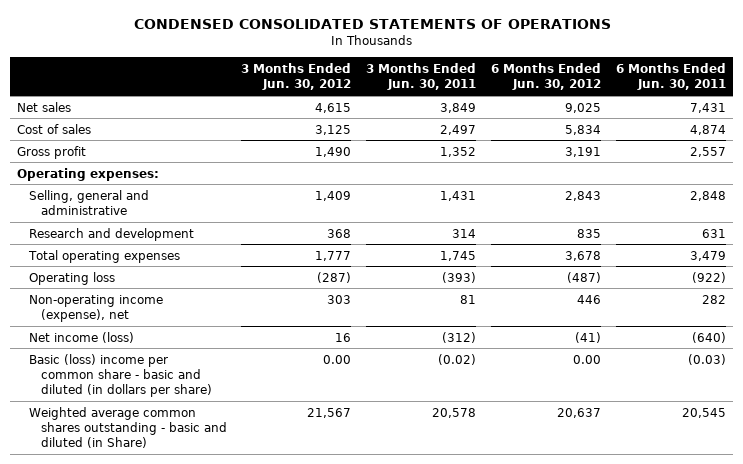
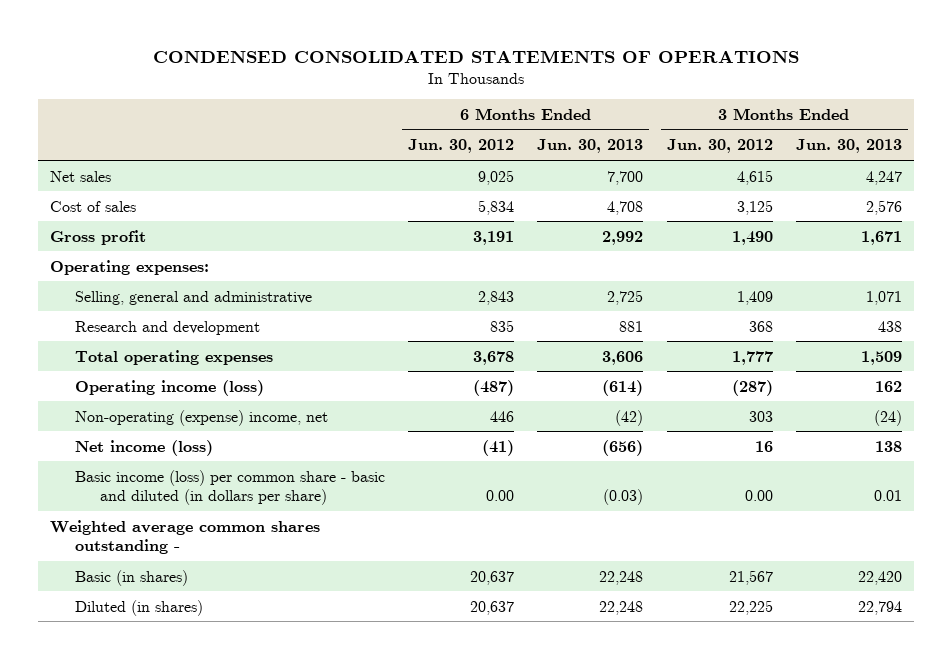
[366,62,477,91] 3 Months Ended Jun. 30, 2011 -> none
[615,62,726,91] 6 Months Ended Jun. 30, 2011 -> none
none -> [537,139,644,154] Jun. 30, 2013
none -> [796,139,903,154] Jun. 30, 2013
[28,271,115,285] Operating loss -> [74,379,264,396] Operating income (loss)
[28,294,163,323] Non-operating income (expense), net -> [74,409,328,426] Non-operating (expense) income, net
[28,353,212,398] Basic (loss) income per common share - basic and diluted (in dollars per share) -> [74,469,385,506] Basic income (loss) per common share - basic and diluted (in dollars per share)
none -> [49,519,320,555] Weighted average common shares outstanding -
[28,406,227,449] Weighted average common shares outstanding - basic and diluted (in Share) -> [74,569,188,586] Basic (in shares)
none -> [74,599,203,616] Diluted (in shares)

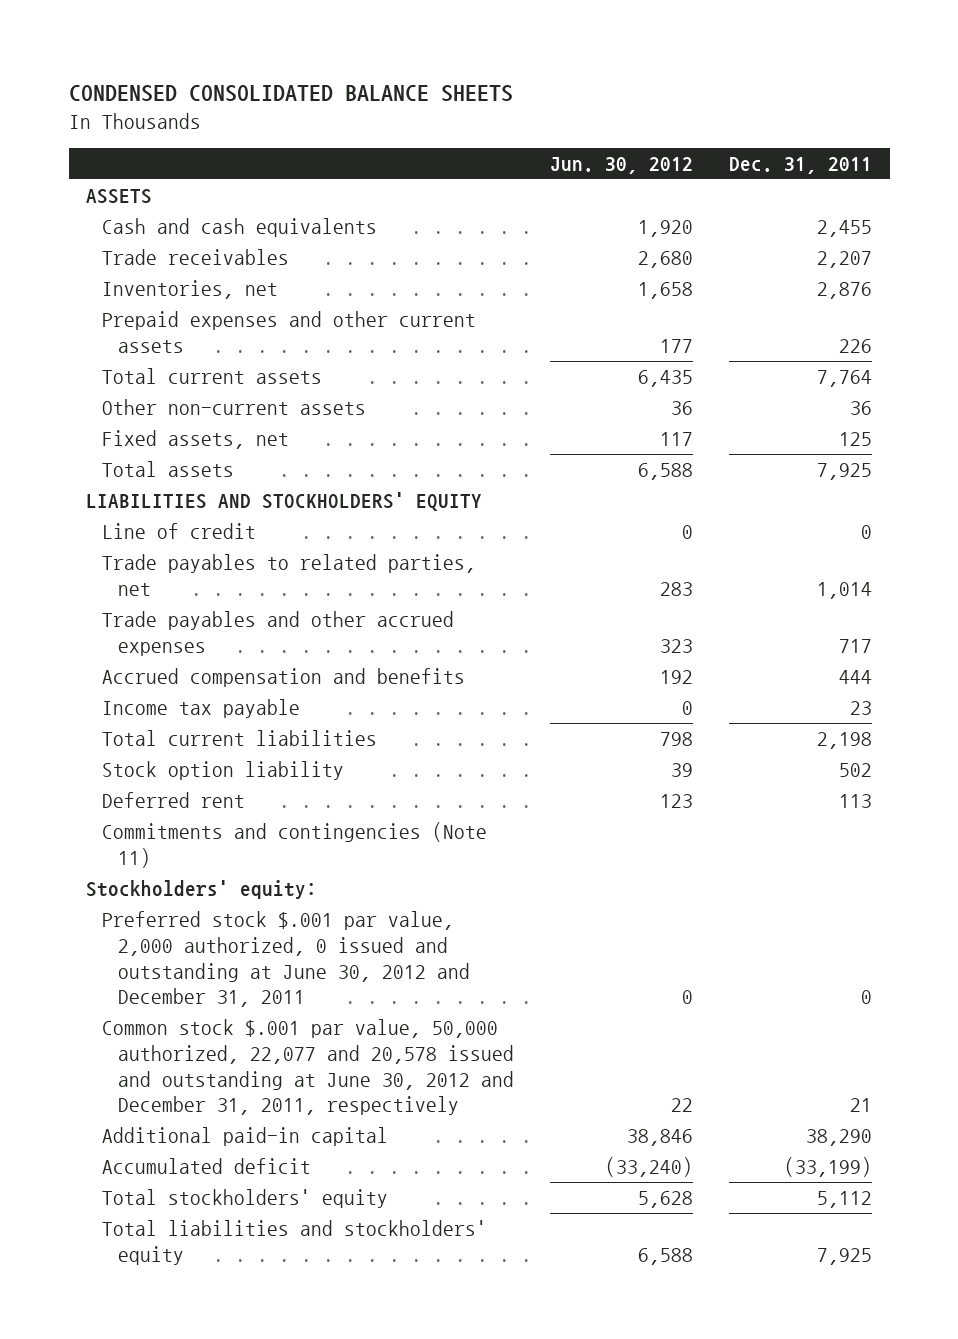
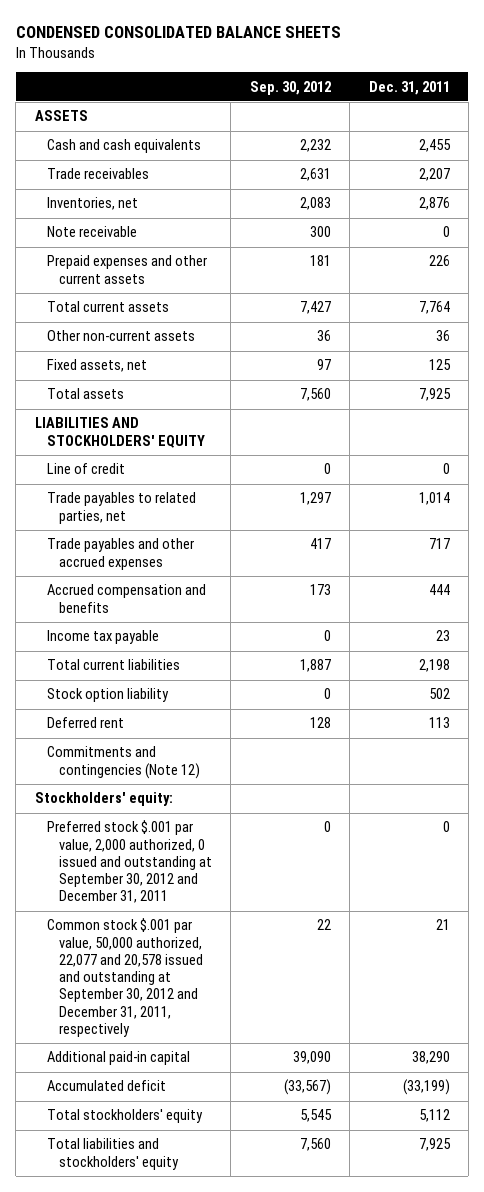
[550,157,694,175] Jun. 30, 2012 -> none
none -> [249,80,331,95] Sep. 30, 2012
none -> [46,226,137,238] Note receivable
[102,821,488,868] Commitments and contingencies (Note 11) -> [46,746,200,779] Commitments and contingencies (Note 12)
[102,910,471,1008] Preferred stock $.001 par value, 2,000 authorized, 0 issued and outstanding at June 30, 2012 and December 31, 2011 -> [46,820,212,904] Preferred stock $.001 par value, 2,000 authorized, 0 issued and outstanding at September 30, 2012 and December 31, 2011
[102,1018,515,1116] Common stock $.001 par value, 50,000 authorized, 22,077 and 20,578 issued and outstanding at June 30, 2012 and December 31, 2011, respectively -> [46,918,203,1037] Common stock $.001 par value, 50,000 authorized, 22,077 and 20,578 issued and outstanding at September 30, 2012 and December 31, 2011, respectively

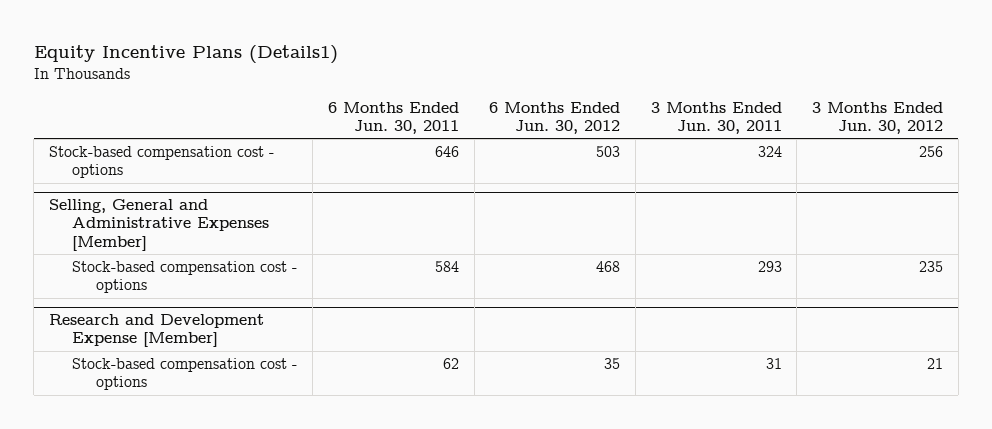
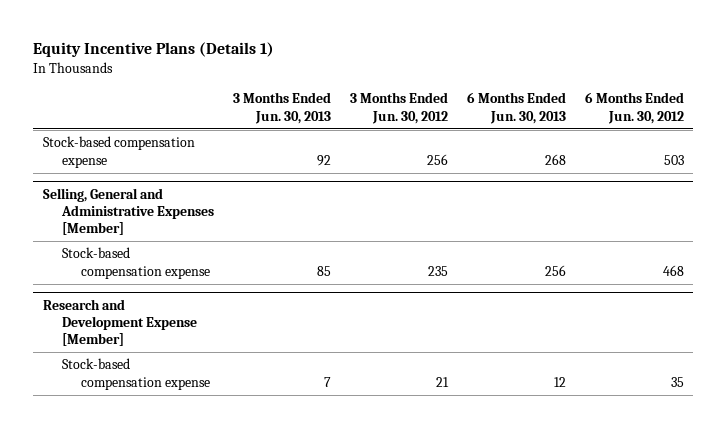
[33,44,338,64] Equity Incentive Plans (Details1) -> [33,42,275,58] Equity Incentive Plans (Details 1)
[327,101,459,134] 6 Months Ended Jun. 30, 2011 -> none
[650,101,782,134] 3 Months Ended Jun. 30, 2011 -> none
none -> [232,92,331,124] 3 Months Ended Jun. 30, 2013
none -> [466,92,566,124] 6 Months Ended Jun. 30, 2013
[49,146,275,179] Stock-based compensation cost - options -> [42,136,195,168] Stock-based compensation expense
[72,261,298,294] Stock-based compensation cost - options -> [61,247,210,279] Stock-based compensation expense
[72,358,298,391] Stock-based compensation cost - options -> [61,358,210,390] Stock-based compensation expense

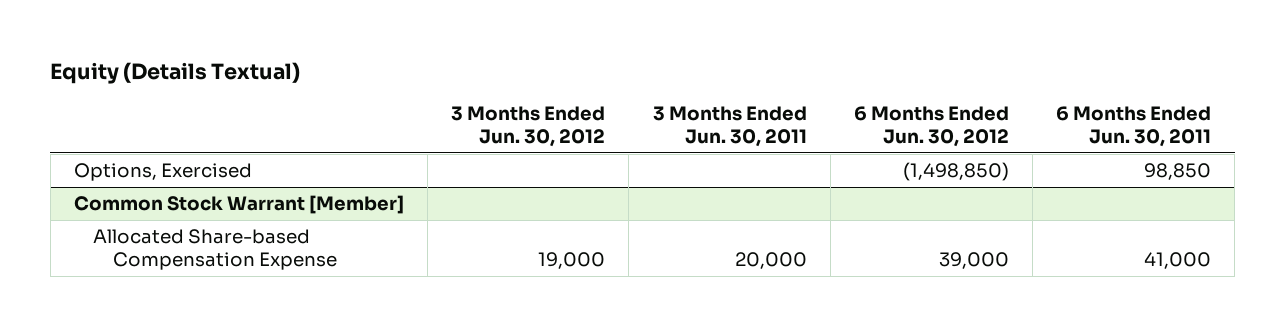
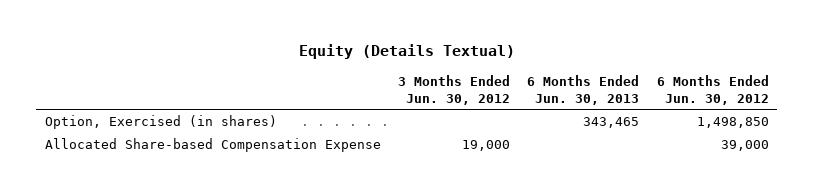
[652,105,807,147] 3 Months Ended Jun. 30, 2011 -> none
[1056,105,1212,147] 6 Months Ended Jun. 30, 2011 -> none
none -> [527,74,640,105] 6 Months Ended Jun. 30, 2013
[73,195,404,215] Common Stock Warrant [Member] -> none
[73,163,252,182] Options, Exercised -> [44,115,277,130] Option, Exercised (in shares)
[902,162,1009,182] (1,498,850) -> [696,117,769,129] 1,498,850

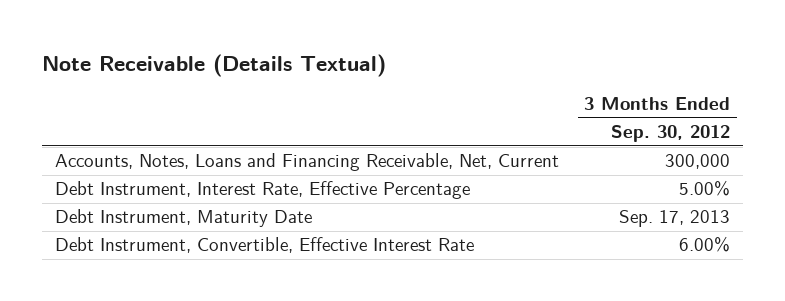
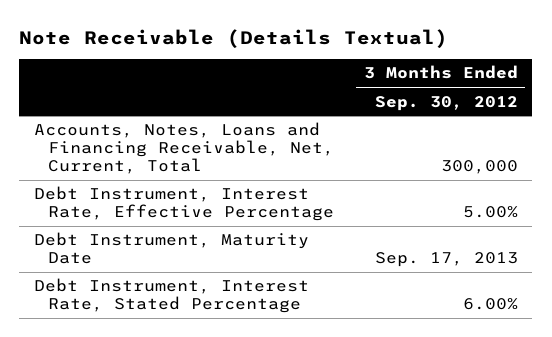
[55,153,560,172] Accounts, Notes, Loans and Financing Receivable, Net, Current -> [34,122,334,175] Accounts, Notes, Loans and Financing Receivable, Net, Current, Total
[55,237,475,254] Debt Instrument, Convertible, Effective Interest Rate -> [34,278,310,314] Debt Instrument, Interest Rate, Stated Percentage

